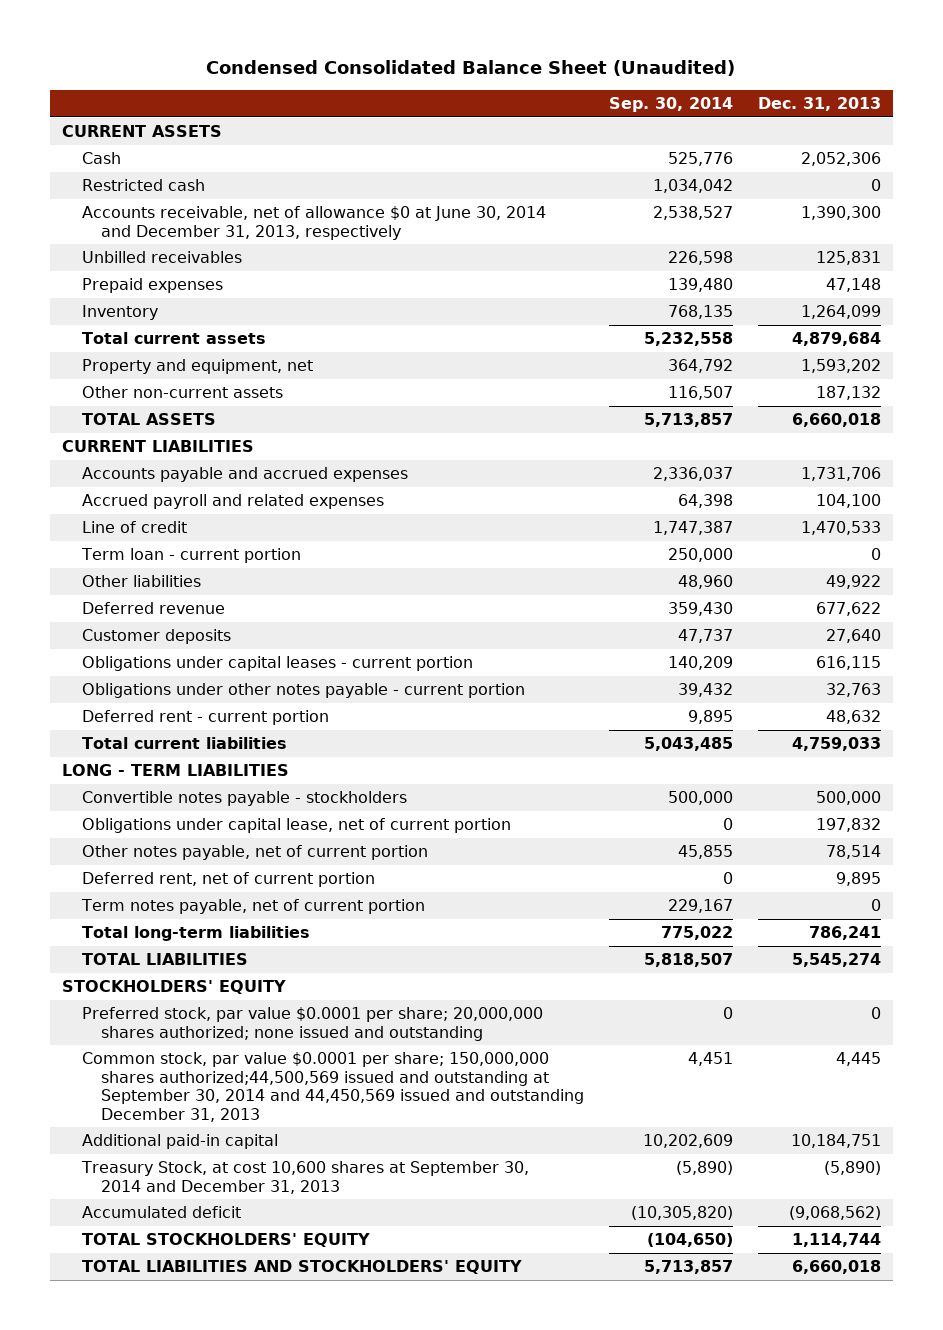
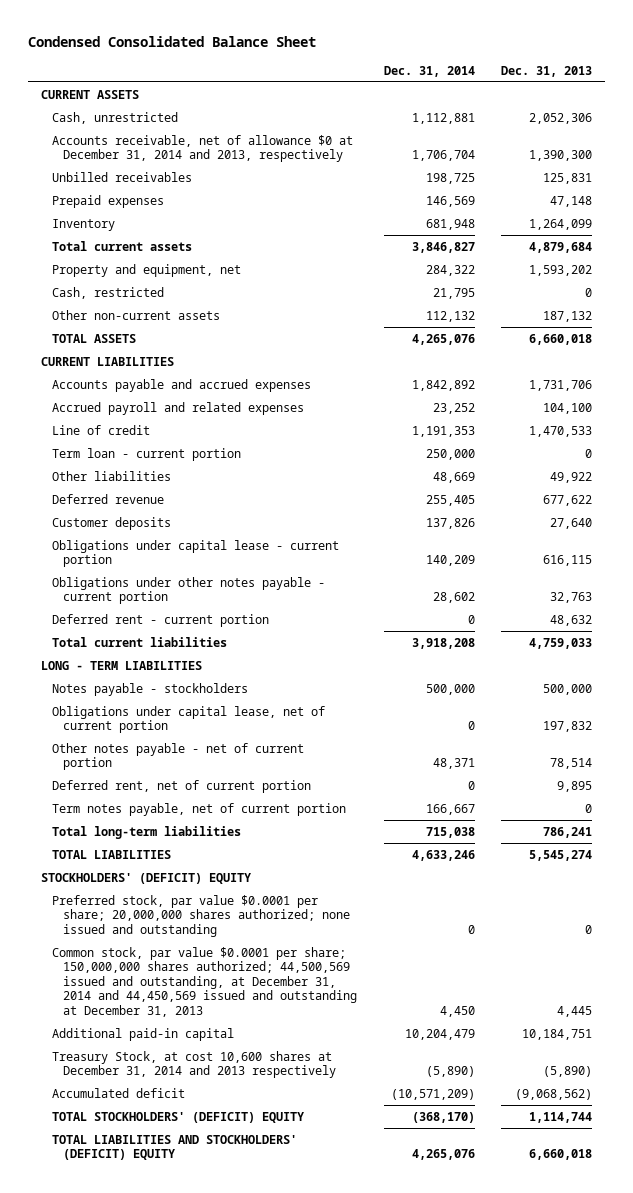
[206,60,736,77] Condensed Consolidated Balance Sheet (Unaudited) -> [27,35,316,47] Condensed Consolidated Balance Sheet
[608,96,733,112] Sep. 30, 2014 -> none
none -> [383,65,475,77] Dec. 31, 2014
[81,179,205,192] Restricted cash -> none
[81,152,121,165] Cash -> [52,111,179,124] Cash, unrestricted
[81,206,546,240] Accounts receivable, net of allowance $0 at June 30, 2014 and December 31, 2013, respectively -> [52,134,354,163] Accounts receivable, net of allowance $0 at December 31, 2014 and 2013, respectively
none -> [52,286,165,299] Cash, restricted
[81,656,473,672] Obligations under capital leases - current portion -> [52,539,340,568] Obligations under capital lease - current portion
[81,791,407,807] Convertible notes payable - stockholders -> [52,682,249,696] Notes payable - stockholders
[81,845,428,861] Other notes payable, net of current portion -> [52,742,305,771] Other notes payable - net of current portion
[62,980,287,995] STOCKHOLDERS' EQUITY -> [41,872,252,884] STOCKHOLDERS' (DEFICIT) EQUITY
[81,1052,585,1122] Common stock, par value $0.0001 per share; 150,000,000 shares authorized;44,500,569 issued and outstanding at September 30, 2014 and 44,450,569 issued and outstanding December 31, 2013 -> [52,946,358,1017] Common stock, par value $0.0001 per share; 150,000,000 shares authorized; 44,500,569 issued and outstanding, at December 31, 2014 and 44,450,569 issued and outstanding at December 31, 2013
[80,1161,529,1194] Treasury Stock, at cost 10,600 shares at September 30, 2014 and December 31, 2013 -> [52,1050,337,1079] Treasury Stock, at cost 10,600 shares at December 31, 2014 and 2013 respectively
[81,1233,370,1248] TOTAL STOCKHOLDERS' EQUITY -> [52,1111,305,1123] TOTAL STOCKHOLDERS' (DEFICIT) EQUITY
[81,1260,522,1275] TOTAL LIABILITIES AND STOCKHOLDERS' EQUITY -> [52,1134,298,1161] TOTAL LIABILITIES AND STOCKHOLDERS' (DEFICIT) EQUITY

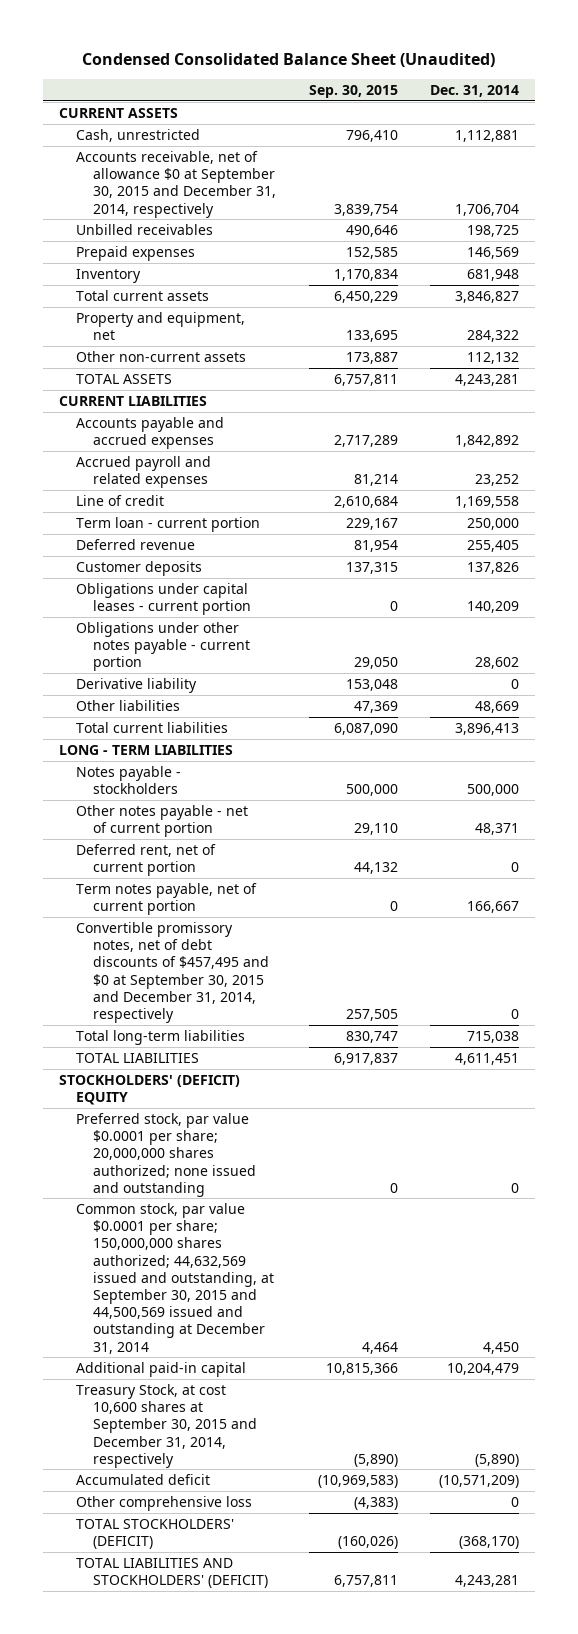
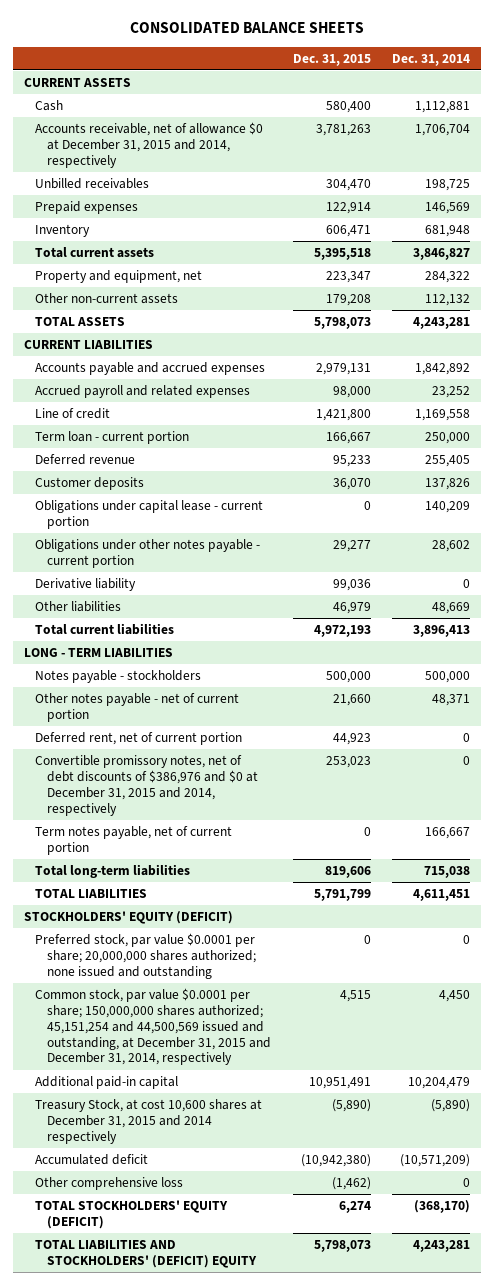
[82,53,496,68] Condensed Consolidated Balance Sheet (Unaudited) -> [129,22,364,34] CONSOLIDATED BALANCE SHEETS
[308,84,398,98] Sep. 30, 2015 -> none
none -> [292,53,371,66] Dec. 31, 2015
[76,128,201,142] Cash, unrestricted -> [35,100,64,112] Cash
[76,150,277,218] Accounts receivable, net of allowance $0 at September 30, 2015 and December 31, 2014, respectively -> [35,122,264,168] Accounts receivable, net of allowance $0 at December 31, 2015 and 2014, respectively
[76,582,252,616] Obligations under capital leases - current portion -> [35,500,264,529] Obligations under capital lease - current portion
none -> [35,755,258,816] Convertible promissory notes, net of debt discounts of $386,976 and $0 at December 31, 2015 and 2014, respectively
[76,921,270,1023] Convertible promissory notes, net of debt discounts of $457,495 and $0 at September 30, 2015 and December 31, 2014, respectively -> none
[59,1074,241,1106] STOCKHOLDERS' (DEFICIT) EQUITY -> [23,911,233,925] STOCKHOLDERS' EQUITY (DEFICIT)
[76,1202,275,1354] Common stock, par value $0.0001 per share; 150,000,000 shares authorized; 44,632,569 issued and outstanding, at September 30, 2015 and 44,500,569 issued and outstanding at December 31, 2014 -> [35,988,271,1066] Common stock, par value $0.0001 per share; 150,000,000 shares authorized; 45,151,254 and 44,500,569 issued and outstanding, at December 31, 2015 and December 31, 2014, respectively
[76,1383,258,1468] Treasury Stock, at cost 10,600 shares at September 30, 2015 and December 31, 2014, respectively -> [35,1099,263,1144] Treasury Stock, at cost 10,600 shares at December 31, 2015 and 2014 respectively
[76,1518,235,1550] TOTAL STOCKHOLDERS' (DEFICIT) -> [35,1200,229,1229] TOTAL STOCKHOLDERS' EQUITY (DEFICIT)
[76,1557,269,1589] TOTAL LIABILITIES AND STOCKHOLDERS' (DEFICIT) -> [35,1240,257,1268] TOTAL LIABILITIES AND STOCKHOLDERS' (DEFICIT) EQUITY

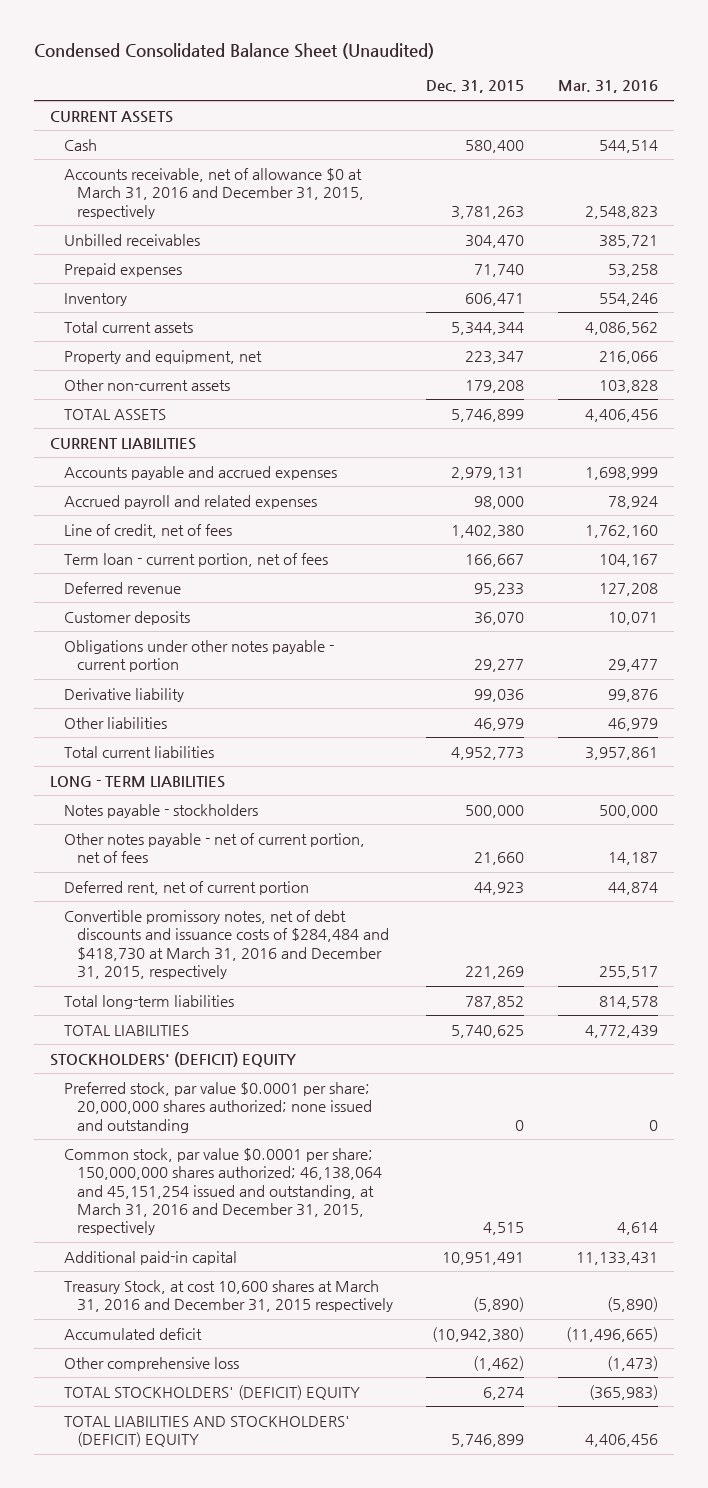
[129,22,364,34] CONSOLIDATED BALANCE SHEETS -> [33,43,434,60] Condensed Consolidated Balance Sheet (Unaudited)
[392,53,471,66] Dec. 31, 2014 -> none
none -> [557,80,658,94] Mar. 31, 2016
[35,122,264,168] Accounts receivable, net of allowance $0 at December 31, 2015 and 2014, respectively -> [63,167,365,219] Accounts receivable, net of allowance $0 at March 31, 2016 and December 31, 2015, respectively
[325,202,371,215] 122,914 -> [474,263,525,277] 71,740
[313,248,371,261] 5,395,518 -> [451,321,525,335] 5,344,344
[313,317,371,330] 5,798,073 -> [451,408,525,422] 5,746,899
[35,408,111,420] Line of credit -> [63,523,232,538] Line of credit, net of fees
[315,409,371,422] 1,421,800 -> [451,524,525,538] 1,402,380
[35,431,190,445] Term loan - current portion -> [63,552,328,567] Term loan - current portion, net of fees
[35,500,264,529] Obligations under capital lease - current portion -> none
[313,625,371,638] 4,972,193 -> [451,746,525,760] 4,952,773
[35,693,240,722] Other notes payable - net of current portion -> [63,832,365,864] Other notes payable - net of current portion, net of fees
[35,826,233,855] Term notes payable, net of current portion -> none
[35,755,258,816] Convertible promissory notes, net of debt discounts of $386,976 and $0 at December 31, 2015 and 2014, respectively -> [63,909,390,980] Convertible promissory notes, net of debt discounts and issuance costs of $284,484 and $418,730 at March 31, 2016 and December 31, 2015, respectively
[325,756,371,769] 253,023 -> [465,966,525,980] 221,269
[324,866,371,879] 819,606 -> [465,995,525,1009] 787,852
[313,889,371,902] 5,791,799 -> [451,1024,525,1038] 5,740,625
[23,911,233,925] STOCKHOLDERS' EQUITY (DEFICIT) -> [50,1051,297,1067] STOCKHOLDERS' (DEFICIT) EQUITY
[35,988,271,1066] Common stock, par value $0.0001 per share; 150,000,000 shares authorized; 45,151,254 and 44,500,569 issued and outstanding, at December 31, 2015 and December 31, 2014, respectively -> [63,1147,383,1236] Common stock, par value $0.0001 per share; 150,000,000 shares authorized; 46,138,064 and 45,151,254 issued and outstanding, at March 31, 2016 and December 31, 2015, respectively
[35,1099,263,1144] Treasury Stock, at cost 10,600 shares at December 31, 2015 and 2014 respectively -> [63,1279,394,1313] Treasury Stock, at cost 10,600 shares at March 31, 2016 and December 31, 2015 respectively
[35,1200,229,1229] TOTAL STOCKHOLDERS' EQUITY (DEFICIT) -> [63,1384,360,1400] TOTAL STOCKHOLDERS' (DEFICIT) EQUITY
[313,1240,371,1253] 5,798,073 -> [451,1434,525,1448] 5,746,899

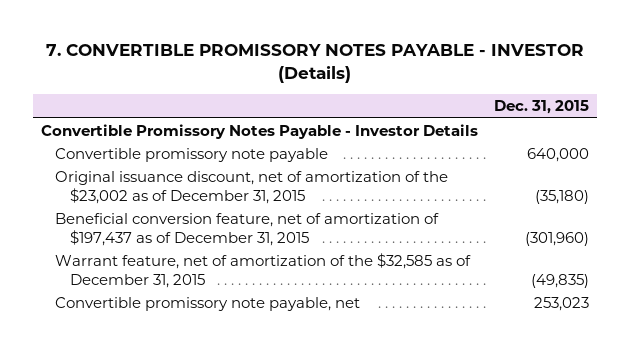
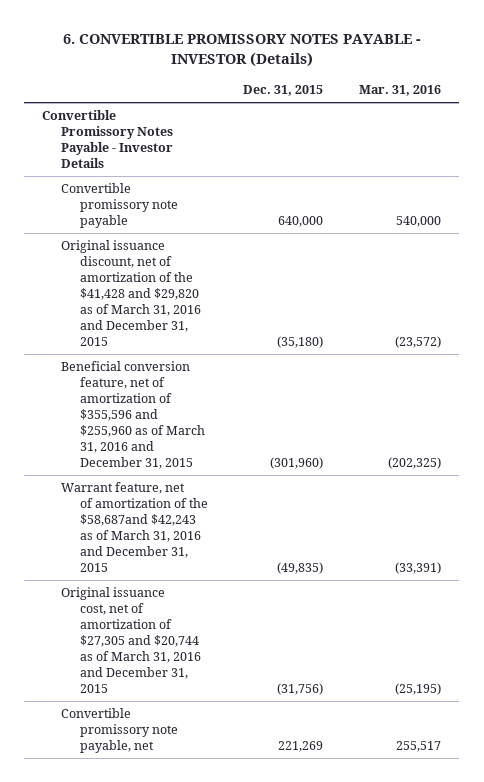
[45,44,584,84] 7. CONVERTIBLE PROMISSORY NOTES PAYABLE - INVESTOR (Details) -> [62,34,421,67] 6. CONVERTIBLE PROMISSORY NOTES PAYABLE - INVESTOR (Details)
none -> [359,85,442,97] Mar. 31, 2016
[55,170,449,204] Original issuance discount, net of amortization of the $23,002 as of December 31, 2015 -> [60,240,201,347] Original issuance discount, net of amortization of the $41,428 and $29,820 as of March 31, 2016 and December 31, 2015
[55,212,440,246] Beneficial conversion feature, net of amortization of $197,437 as of December 31, 2015 -> [60,361,205,470] Beneficial conversion feature, net of amortization of $355,596 and $255,960 as of March 31, 2016 and December 31, 2015
[55,252,472,288] Warrant feature, net of amortization of the $32,585 as of December 31, 2015 -> [60,482,208,573] Warrant feature, net of amortization of the $58,687and $42,243 as of March 31, 2016 and December 31, 2015
none -> [60,587,201,694] Original issuance cost, net of amortization of $27,305 and $20,744 as of March 31, 2016 and December 31, 2015
[533,296,589,311] 253,023 -> [278,741,324,753] 221,269

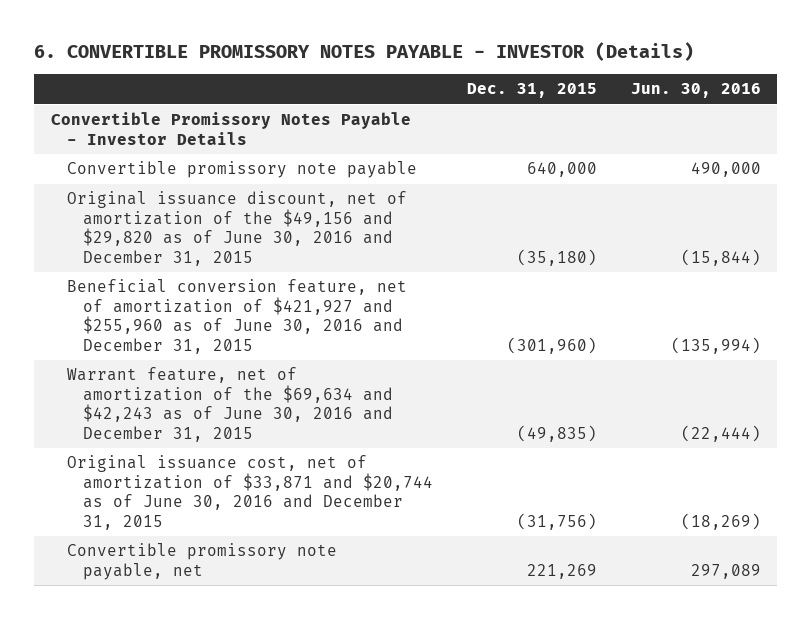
[359,85,442,97] Mar. 31, 2016 -> none
none -> [630,83,761,99] Jun. 30, 2016
[60,240,201,347] Original issuance discount, net of amortization of the $41,428 and $29,820 as of March 31, 2016 and December 31, 2015 -> [67,191,408,266] Original issuance discount, net of amortization of the $49,156 and $29,820 as of June 30, 2016 and December 31, 2015
[60,361,205,470] Beneficial conversion feature, net of amortization of $355,596 and $255,960 as of March 31, 2016 and December 31, 2015 -> [67,279,408,354] Beneficial conversion feature, net of amortization of $421,927 and $255,960 as of June 30, 2016 and December 31, 2015
[60,482,208,573] Warrant feature, net of amortization of the $58,687and $42,243 as of March 31, 2016 and December 31, 2015 -> [67,367,394,442] Warrant feature, net of amortization of the $69,634 and $42,243 as of June 30, 2016 and December 31, 2015
[60,587,201,694] Original issuance cost, net of amortization of $27,305 and $20,744 as of March 31, 2016 and December 31, 2015 -> [67,455,434,530] Original issuance cost, net of amortization of $33,871 and $20,744 as of June 30, 2016 and December 31, 2015

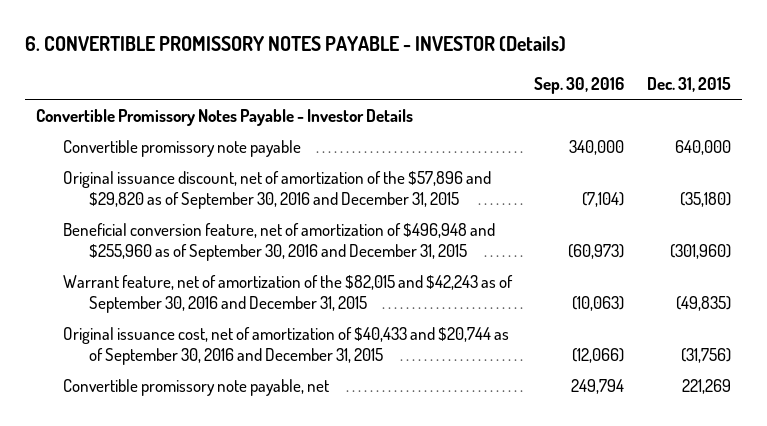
[630,83,761,99] Jun. 30, 2016 -> none
none -> [534,76,625,94] Sep. 30, 2016
[67,191,408,266] Original issuance discount, net of amortization of the $49,156 and $29,820 as of June 30, 2016 and December 31, 2015 -> [62,170,491,209] Original issuance discount, net of amortization of the $57,896 and $29,820 as of September 30, 2016 and December 31, 2015
[67,279,408,354] Beneficial conversion feature, net of amortization of $421,927 and $255,960 as of June 30, 2016 and December 31, 2015 -> [62,222,495,261] Beneficial conversion feature, net of amortization of $496,948 and $255,960 as of September 30, 2016 and December 31, 2015
[67,367,394,442] Warrant feature, net of amortization of the $69,634 and $42,243 as of June 30, 2016 and December 31, 2015 -> [62,274,513,313] Warrant feature, net of amortization of the $82,015 and $42,243 as of September 30, 2016 and December 31, 2015
[67,455,434,530] Original issuance cost, net of amortization of $33,871 and $20,744 as of June 30, 2016 and December 31, 2015 -> [62,326,509,365] Original issuance cost, net of amortization of $40,433 and $20,744 as of September 30, 2016 and December 31, 2015

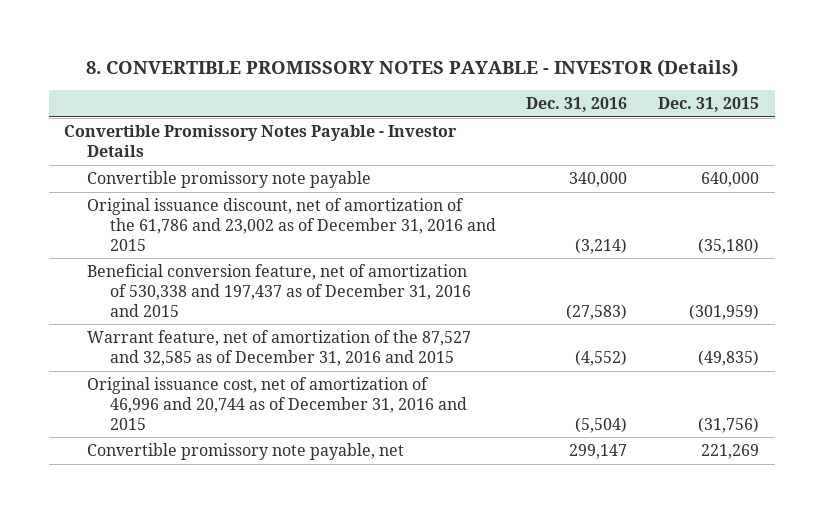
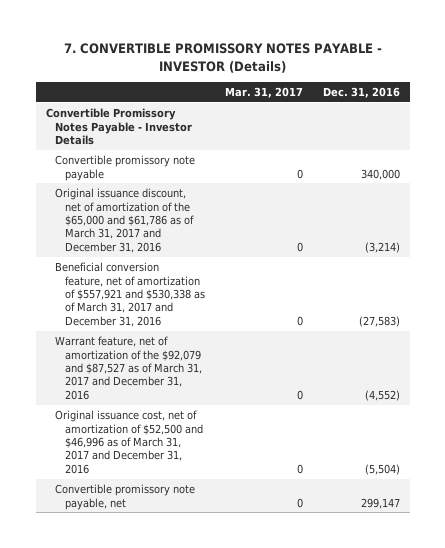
[85,58,738,77] 8. CONVERTIBLE PROMISSORY NOTES PAYABLE - INVESTOR (Details) -> [63,43,382,73] 7. CONVERTIBLE PROMISSORY NOTES PAYABLE - INVESTOR (Details)
[658,97,760,113] Dec. 31, 2015 -> none
none -> [224,86,303,98] Mar. 31, 2017
[87,198,496,251] Original issuance discount, net of amortization of the 61,786 and 23,002 as of December 31, 2016 and 2015 -> [55,188,194,253] Original issuance discount, net of amortization of the $65,000 and $61,786 as of March 31, 2017 and December 31, 2016
[87,264,471,317] Beneficial conversion feature, net of amortization of 530,338 and 197,437 as of December 31, 2016 and 2015 -> [55,262,205,327] Beneficial conversion feature, net of amortization of $557,921 and $530,338 as of March 31, 2017 and December 31, 2016
[87,330,472,367] Warrant feature, net of amortization of the 87,527 and 32,585 as of December 31, 2016 and 2015 -> [55,336,202,400] Warrant feature, net of amortization of the $92,079 and $87,527 as of March 31, 2017 and December 31, 2016
[87,377,467,430] Original issuance cost, net of amortization of 46,996 and 20,744 as of December 31, 2016 and 2015 -> [55,410,203,474] Original issuance cost, net of amortization of $52,500 and $46,996 as of March 31, 2017 and December 31, 2016

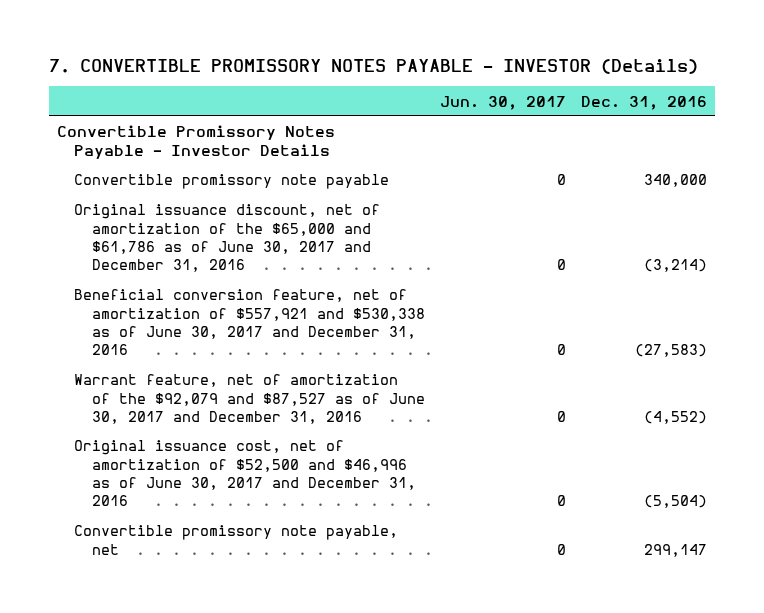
[224,86,303,98] Mar. 31, 2017 -> none
none -> [440,95,567,110] Jun. 30, 2017
[55,188,194,253] Original issuance discount, net of amortization of the $65,000 and $61,786 as of March 31, 2017 and December 31, 2016 -> [74,204,381,273] Original issuance discount, net of amortization of the $65,000 and $61,786 as of June 30, 2017 and December 31, 2016
[55,262,205,327] Beneficial conversion feature, net of amortization of $557,921 and $530,338 as of March 31, 2017 and December 31, 2016 -> [74,289,425,356] Beneficial conversion feature, net of amortization of $557,921 and $530,338 as of June 30, 2017 and December 31, 2016
[55,336,202,400] Warrant feature, net of amortization of the $92,079 and $87,527 as of March 31, 2017 and December 31, 2016 -> [74,374,425,425] Warrant feature, net of amortization of the $92,079 and $87,527 as of June 30, 2017 and December 31, 2016
[55,410,203,474] Original issuance cost, net of amortization of $52,500 and $46,996 as of March 31, 2017 and December 31, 2016 -> [74,440,416,507] Original issuance cost, net of amortization of $52,500 and $46,996 as of June 30, 2017 and December 31, 2016

